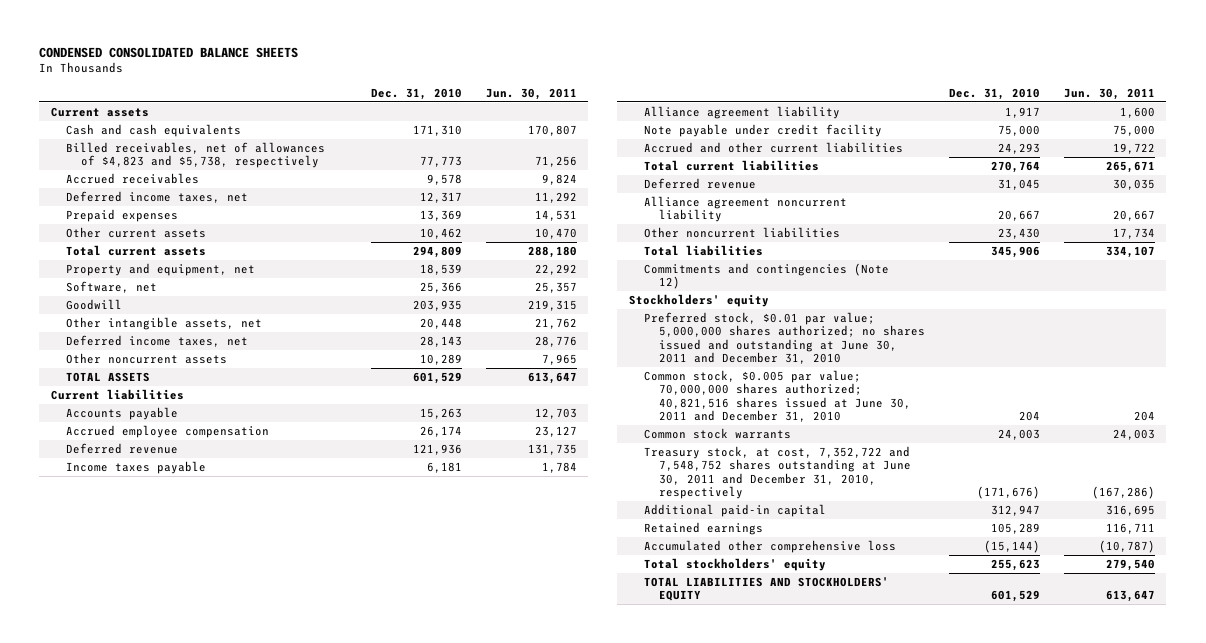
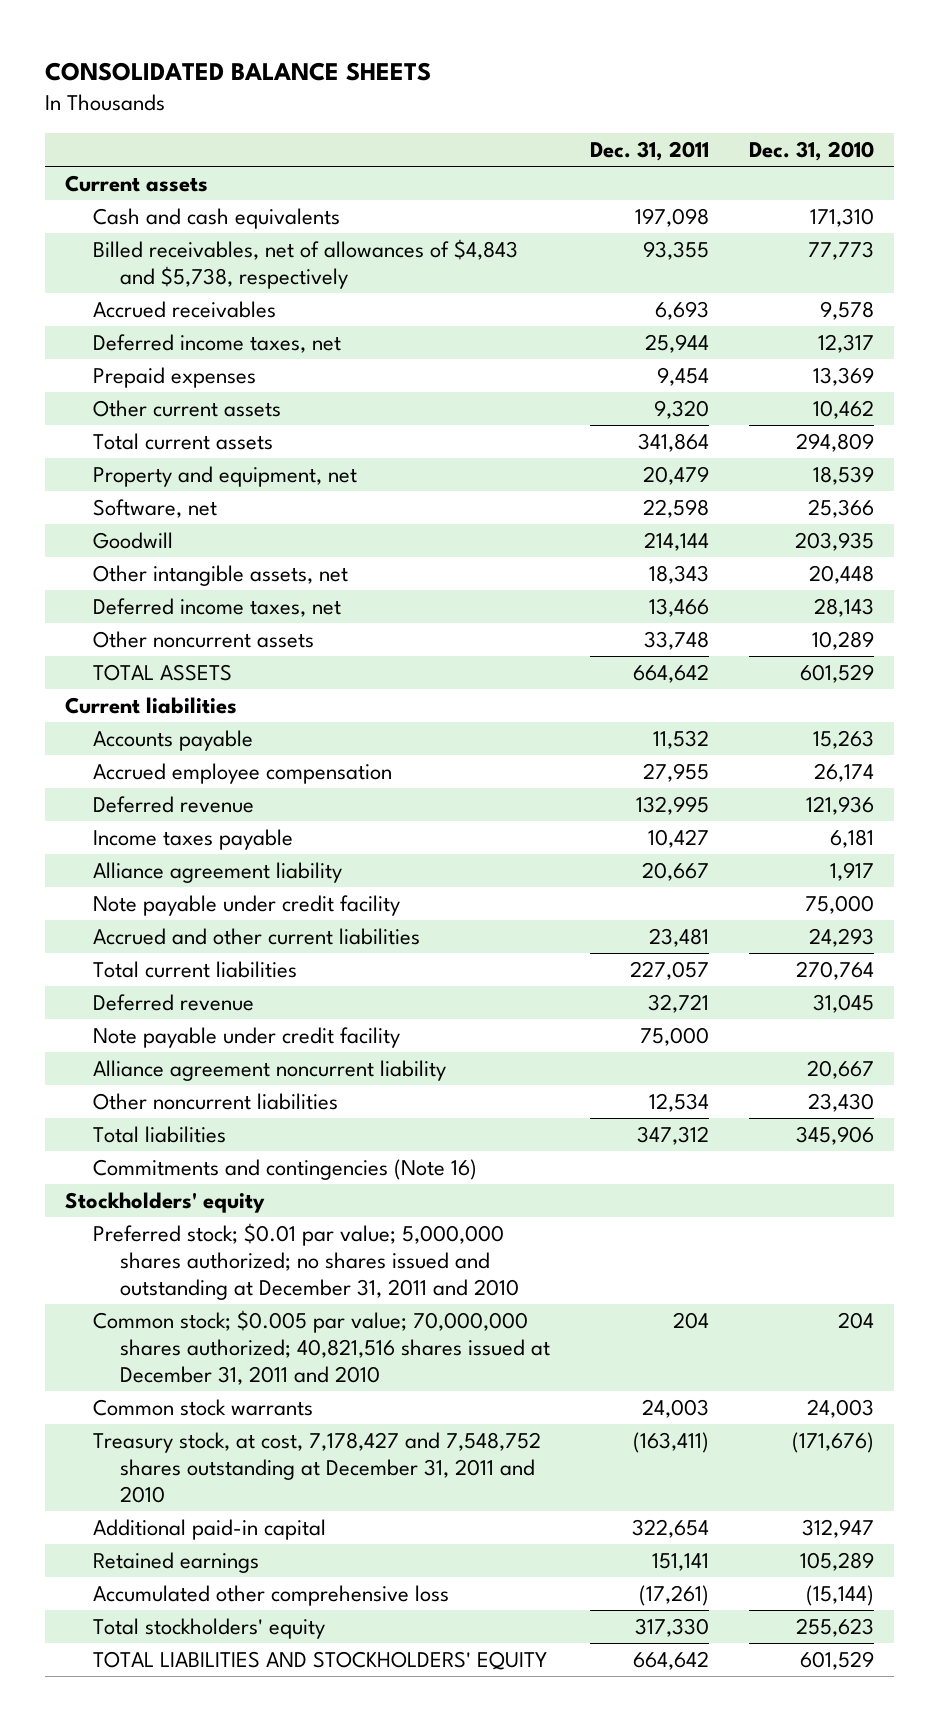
[39,46,299,58] CONDENSED CONSOLIDATED BALANCE SHEETS -> [45,62,432,82] CONSOLIDATED BALANCE SHEETS
[485,87,577,100] Jun. 30, 2011 -> none
none -> [590,140,710,161] Dec. 31, 2011
[66,141,326,169] Billed receivables, net of allowances of $4,823 and $5,738, respectively -> [92,239,518,289] Billed receivables, net of allowances of $4,843 and $5,738, respectively
none -> [92,1027,400,1049] Note payable under credit facility
[644,262,890,290] Commitments and contingencies (Note 12) -> [92,1159,477,1181] Commitments and contingencies (Note 16)
[644,311,926,365] Preferred stock, $0.01 par value; 5,000,000 shares authorized; no shares issued and outstanding at June 30, 2011 and December 31, 2010 -> [92,1223,520,1300] Preferred stock; $0.01 par value; 5,000,000 shares authorized; no shares issued and outstanding at December 31, 2011 and 2010
[644,369,912,423] Common stock, $0.005 par value; 70,000,000 shares authorized; 40,821,516 shares issued at June 30, 2011 and December 31, 2010 -> [92,1310,551,1385] Common stock; $0.005 par value; 70,000,000 shares authorized; 40,821,516 shares issued at December 31, 2011 and 2010
[644,445,912,500] Treasury stock, at cost, 7,352,722 and 7,548,752 shares outstanding at June 30, 2011 and December 31, 2010, respectively -> [92,1432,541,1503] Treasury stock, at cost, 7,178,427 and 7,548,752 shares outstanding at December 31, 2011 and 2010

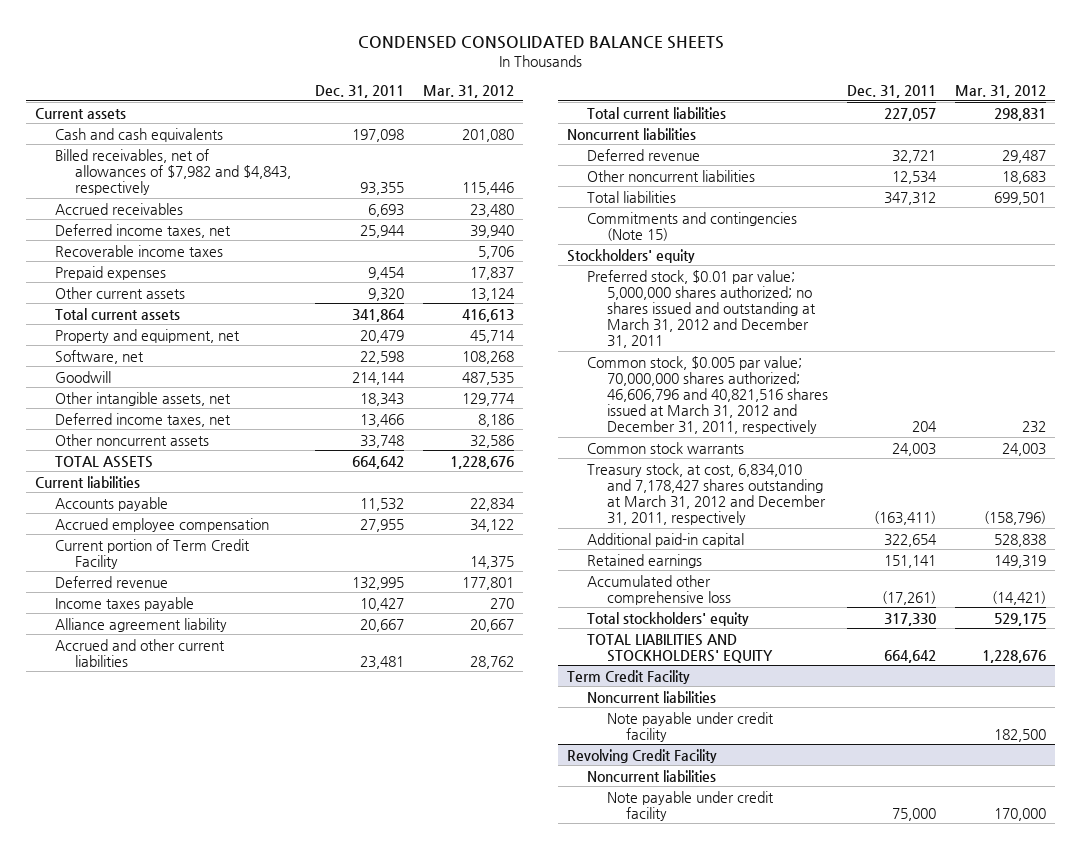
[45,62,432,82] CONSOLIDATED BALANCE SHEETS -> [357,36,724,50] CONDENSED CONSOLIDATED BALANCE SHEETS
[749,140,875,161] Dec. 31, 2010 -> none
none -> [422,84,514,98] Mar. 31, 2012
[92,239,518,289] Billed receivables, net of allowances of $4,843 and $5,738, respectively -> [55,148,292,195] Billed receivables, net of allowances of $7,982 and $4,843, respectively
none -> [55,244,224,257] Recoverable income taxes
none -> [55,538,251,569] Current portion of Term Credit Facility
[92,895,400,917] Note payable under credit facility -> none
none -> [567,127,697,140] Noncurrent liabilities
[92,1027,400,1049] Note payable under credit facility -> none
[92,1060,446,1082] Alliance agreement noncurrent liability -> none
[92,1159,477,1181] Commitments and contingencies (Note 16) -> [586,211,797,241] Commitments and contingencies (Note 15)
[92,1223,520,1300] Preferred stock; $0.01 par value; 5,000,000 shares authorized; no shares issued and outstanding at December 31, 2011 and 2010 -> [586,269,816,348] Preferred stock, $0.01 par value; 5,000,000 shares authorized; no shares issued and outstanding at March 31, 2012 and December 31, 2011
[92,1310,551,1385] Common stock; $0.005 par value; 70,000,000 shares authorized; 40,821,516 shares issued at December 31, 2011 and 2010 -> [586,355,828,434] Common stock, $0.005 par value; 70,000,000 shares authorized; 46,606,796 and 40,821,516 shares issued at March 31, 2012 and December 31, 2011, respectively
[92,1432,541,1503] Treasury stock, at cost, 7,178,427 and 7,548,752 shares outstanding at December 31, 2011 and 2010 -> [586,462,826,525] Treasury stock, at cost, 6,834,010 and 7,178,427 shares outstanding at March 31, 2012 and December 31, 2011, respectively
none -> [567,669,691,684] Term Credit Facility
none -> [586,690,716,703] Noncurrent liabilities
none -> [606,711,774,742] Note payable under credit facility
none -> [567,748,718,763] Revolving Credit Facility
none -> [586,769,716,782] Noncurrent liabilities
none -> [606,790,774,821] Note payable under credit facility

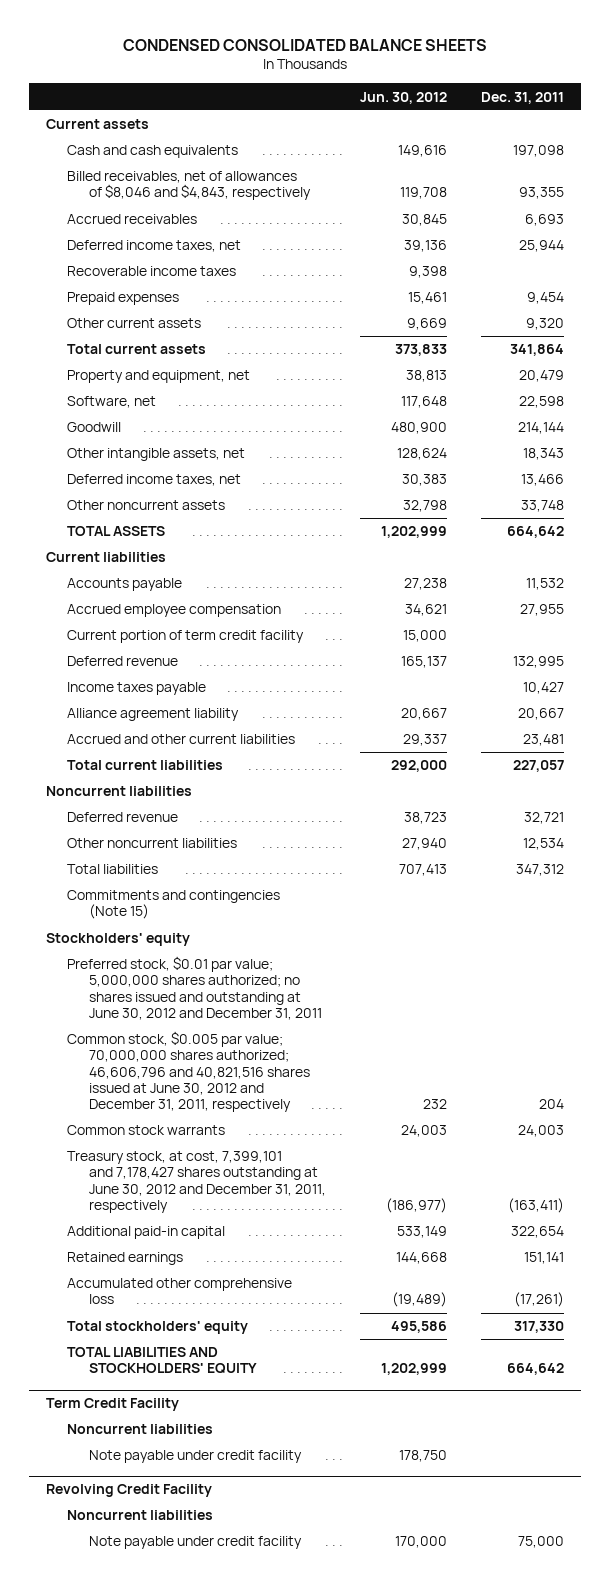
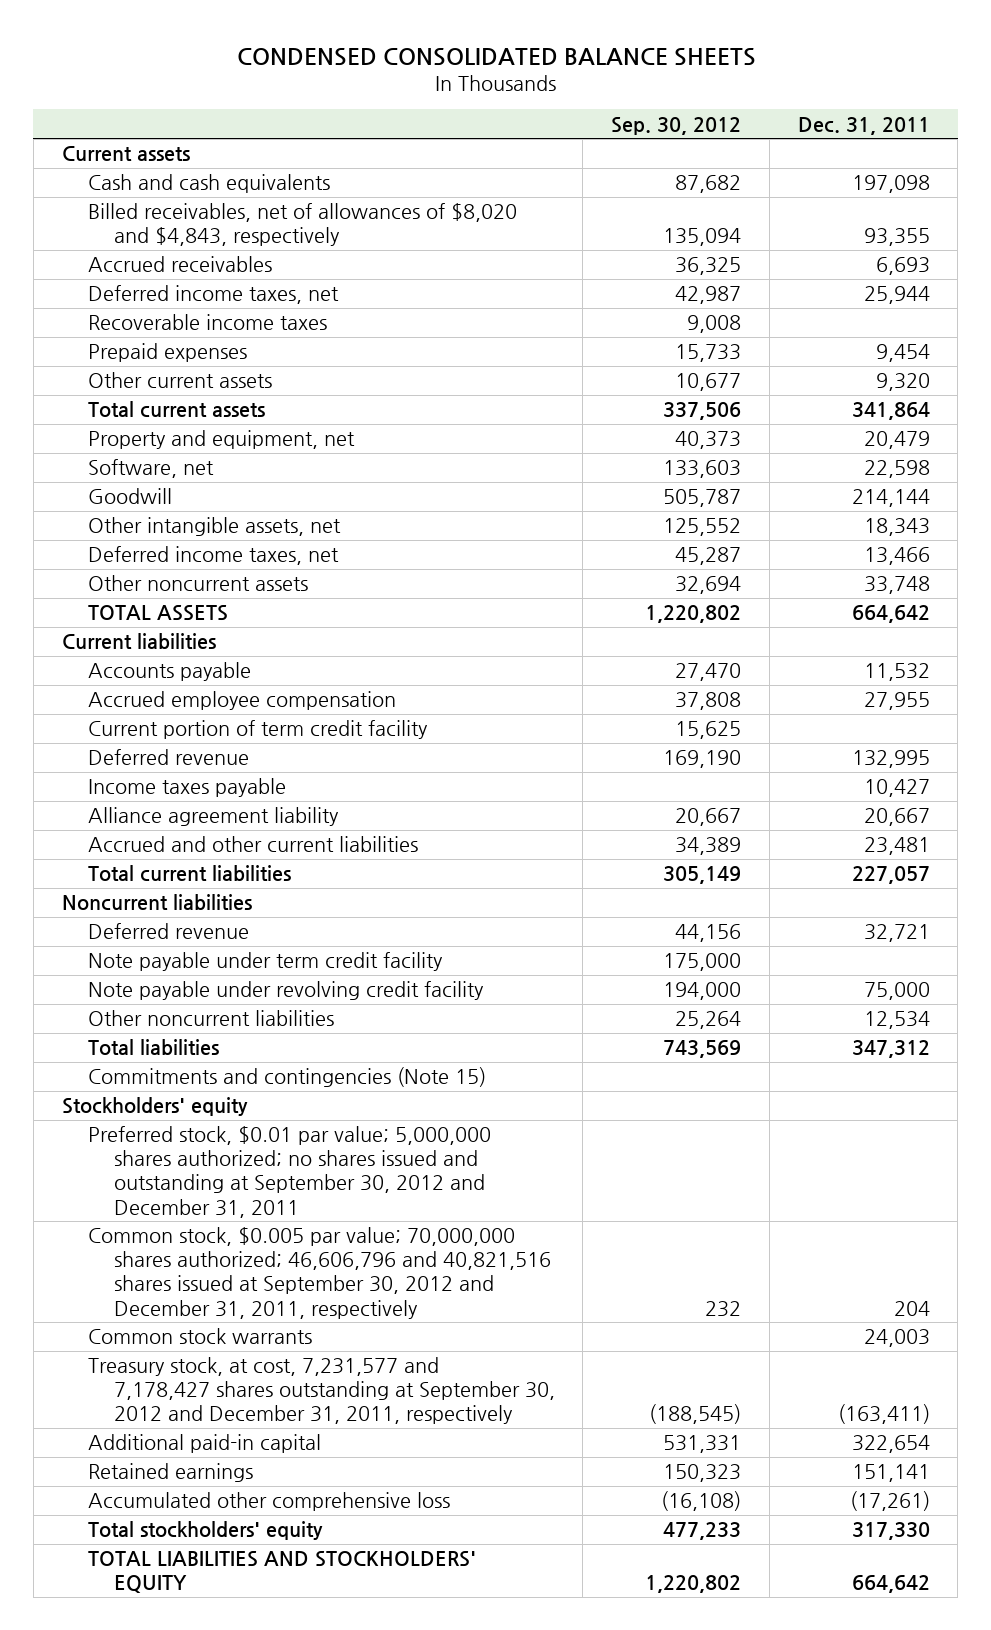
[359,91,447,104] Jun. 30, 2012 -> none
none -> [611,116,742,135] Sep. 30, 2012
[67,171,311,201] Billed receivables, net of allowances of $8,046 and $4,843, respectively -> [87,203,517,247] Billed receivables, net of allowances of $8,020 and $4,843, respectively
none -> [87,952,443,972] Note payable under term credit facility
none -> [87,981,484,1001] Note payable under revolving credit facility
[67,956,322,1021] Preferred stock, $0.01 par value; 5,000,000 shares authorized; no shares issued and outstanding at June 30, 2012 and December 31, 2011 -> [87,1126,491,1218] Preferred stock, $0.01 par value; 5,000,000 shares authorized; no shares issued and outstanding at September 30, 2012 and December 31, 2011
[67,1031,310,1113] Common stock, $0.005 par value; 70,000,000 shares authorized; 46,606,796 and 40,821,516 shares issued at June 30, 2012 and December 31, 2011, respectively -> [87,1227,551,1319] Common stock, $0.005 par value; 70,000,000 shares authorized; 46,606,796 and 40,821,516 shares issued at September 30, 2012 and December 31, 2011, respectively
[67,1151,326,1214] Treasury stock, at cost, 7,399,101 and 7,178,427 shares outstanding at June 30, 2012 and December 31, 2011, respectively -> [87,1357,555,1425] Treasury stock, at cost, 7,231,577 and 7,178,427 shares outstanding at September 30, 2012 and December 31, 2011, respectively
[46,1398,180,1412] Term Credit Facility -> none
[67,1424,214,1435] Noncurrent liabilities -> none
[88,1450,302,1464] Note payable under credit facility -> none
[46,1484,213,1498] Revolving Credit Facility -> none
[67,1510,214,1521] Noncurrent liabilities -> none
[88,1536,302,1550] Note payable under credit facility -> none

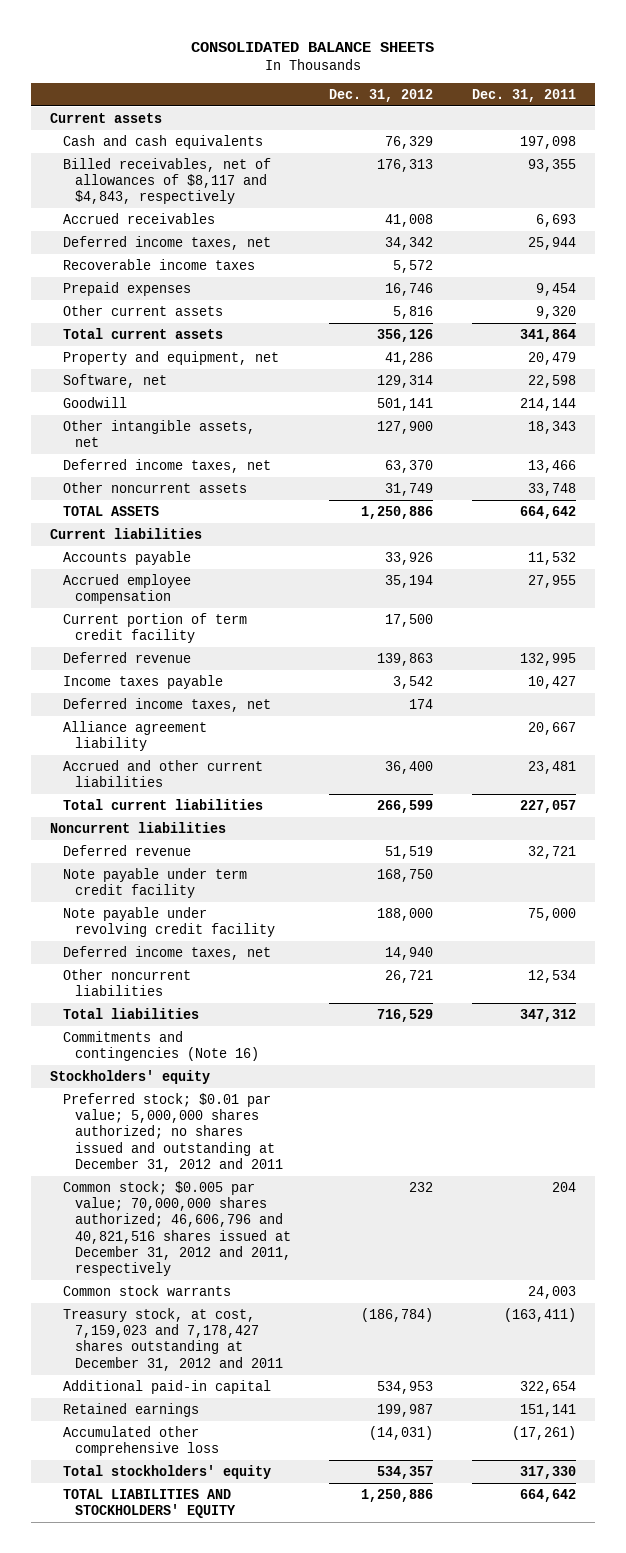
[236,47,756,66] CONDENSED CONSOLIDATED BALANCE SHEETS -> [191,41,435,52] CONSOLIDATED BALANCE SHEETS
[611,116,742,135] Sep. 30, 2012 -> none
none -> [329,89,434,103] Dec. 31, 2012
[87,203,517,247] Billed receivables, net of allowances of $8,020 and $4,843, respectively -> [62,157,271,205] Billed receivables, net of allowances of $8,117 and $4,843, respectively
none -> [62,697,271,712] Deferred income taxes, net
none -> [62,945,271,960] Deferred income taxes, net
[87,1067,486,1088] Commitments and contingencies (Note 15) -> [62,1030,260,1062] Commitments and contingencies (Note 16)
[87,1126,491,1218] Preferred stock, $0.01 par value; 5,000,000 shares authorized; no shares issued and outstanding at September 30, 2012 and December 31, 2011 -> [62,1092,284,1172] Preferred stock; $0.01 par value; 5,000,000 shares authorized; no shares issued and outstanding at December 31, 2012 and 2011
[87,1227,551,1319] Common stock, $0.005 par value; 70,000,000 shares authorized; 46,606,796 and 40,821,516 shares issued at September 30, 2012 and December 31, 2011, respectively -> [62,1180,292,1277] Common stock; $0.005 par value; 70,000,000 shares authorized; 46,606,796 and 40,821,516 shares issued at December 31, 2012 and 2011, respectively
[87,1357,555,1425] Treasury stock, at cost, 7,231,577 and 7,178,427 shares outstanding at September 30, 2012 and December 31, 2011, respectively -> [62,1307,284,1371] Treasury stock, at cost, 7,159,023 and 7,178,427 shares outstanding at December 31, 2012 and 2011

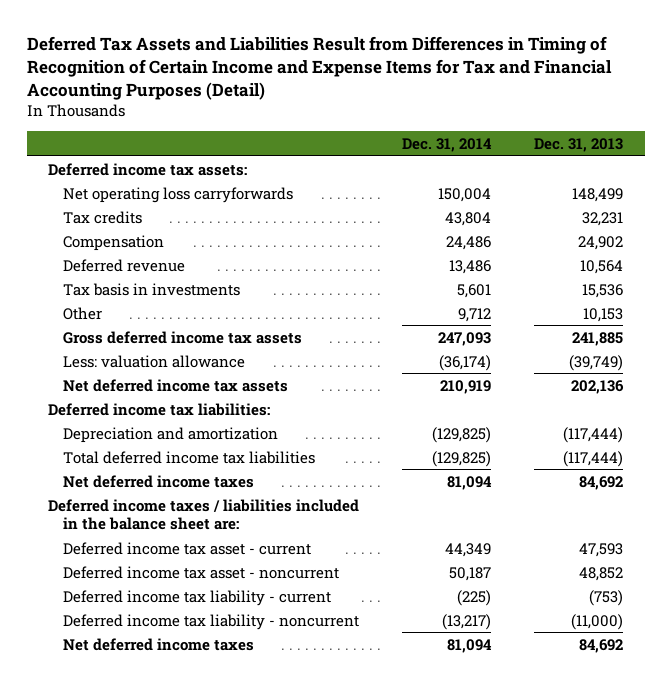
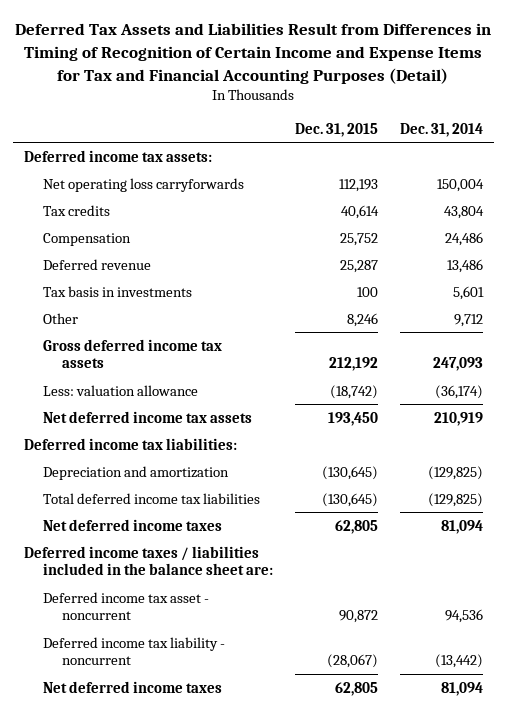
[534,137,624,152] Dec. 31, 2013 -> none
none -> [294,122,378,137] Dec. 31, 2015
[63,541,312,555] Deferred income tax asset - current -> none
[63,589,332,606] Deferred income tax liability - current -> none
[449,566,492,581] 50,187 -> [444,609,483,624] 94,536
[442,613,492,630] (13,217) -> [434,654,483,669] (13,442)

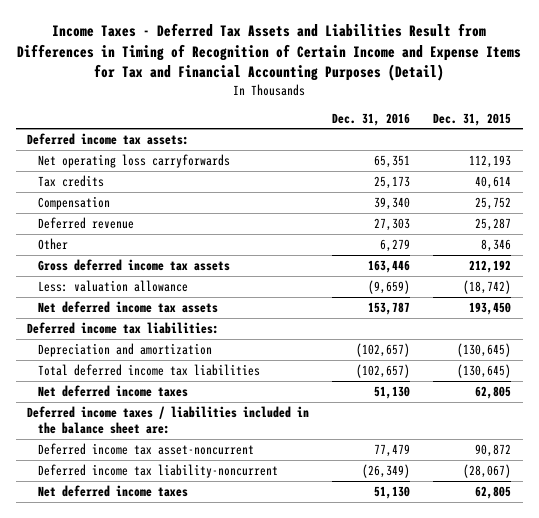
[15,23,492,84] Deferred Tax Assets and Liabilities Result from Differences in Timing of Recognition of Certain Income and Expense Items for Tax and Financial Accounting Purposes (Detail) -> [17,23,522,81] Income Taxes - Deferred Tax Assets and Liabilities Result from Differences in Timing of Recognition of Certain Income and Expense Items for Tax and Financial Accounting Purposes (Detail)
[399,122,483,137] Dec. 31, 2014 -> none
none -> [332,112,411,126] Dec. 31, 2016
[42,285,192,297] Tax basis in investments -> none
[346,312,378,327] 8,246 -> [481,238,512,252] 8,346
[42,591,209,621] Deferred income tax asset - noncurrent -> [38,442,255,455] Deferred income tax asset-noncurrent
[42,636,225,666] Deferred income tax liability - noncurrent -> [38,463,279,478] Deferred income tax liability-noncurrent

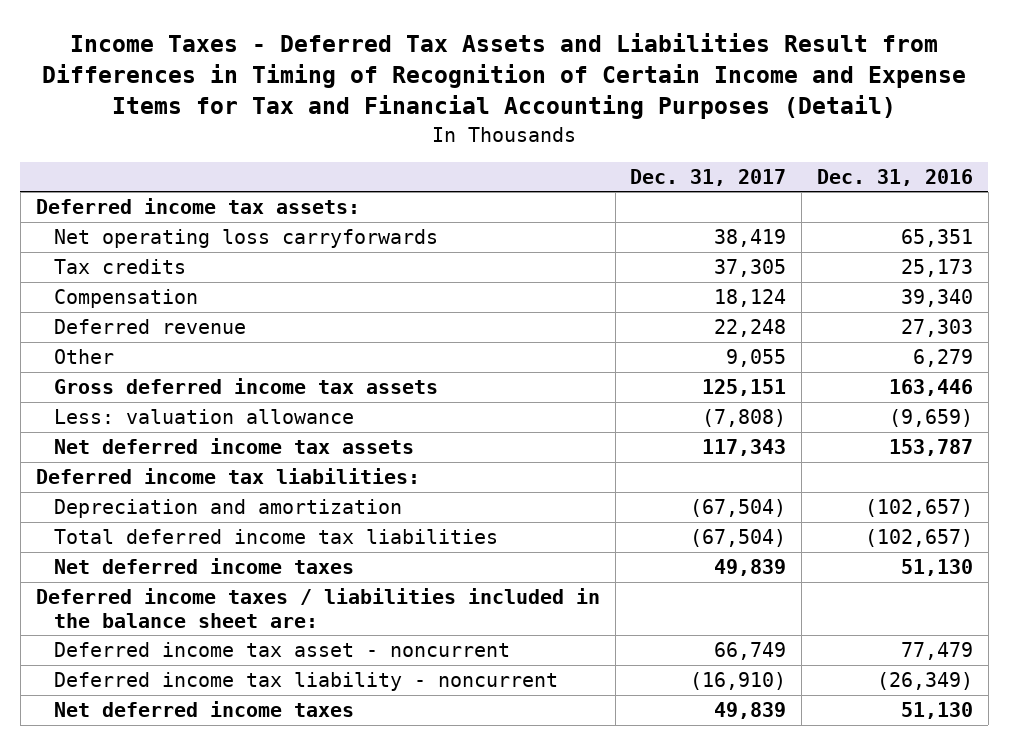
[433,112,512,126] Dec. 31, 2015 -> none
none -> [630,168,787,186] Dec. 31, 2017
[38,442,255,455] Deferred income tax asset-noncurrent -> [54,642,511,658] Deferred income tax asset - noncurrent
[38,463,279,478] Deferred income tax liability-noncurrent -> [54,672,559,692] Deferred income tax liability - noncurrent

